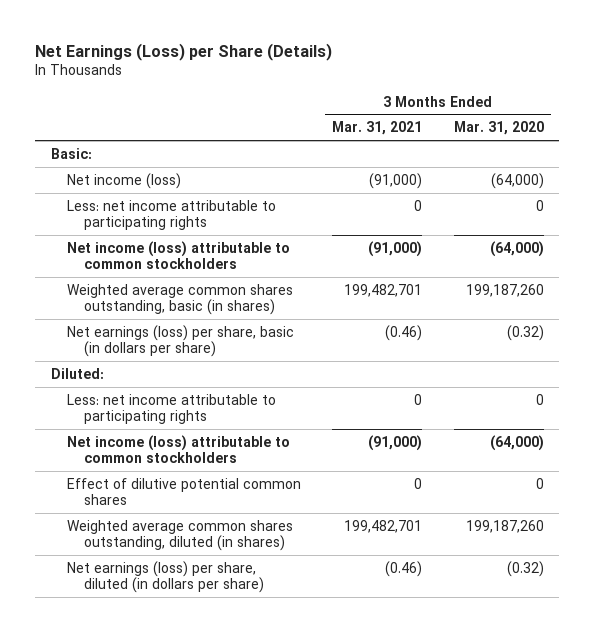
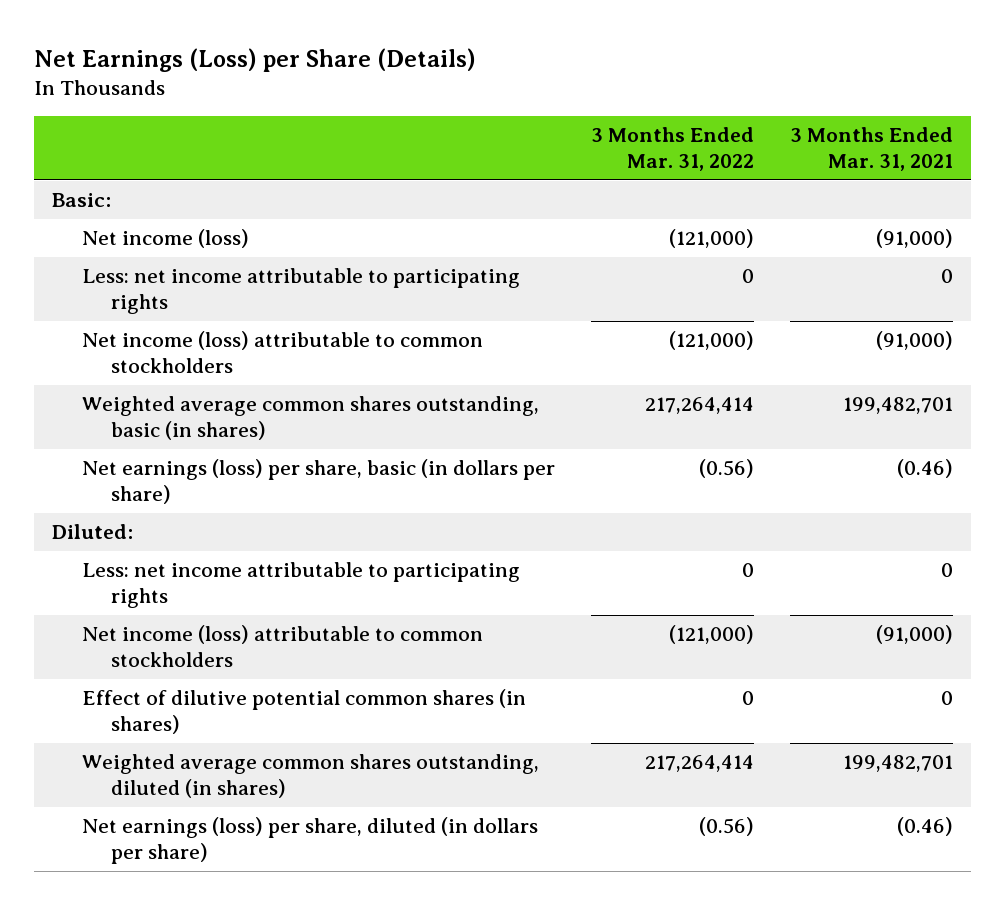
[453,121,544,136] Mar. 31, 2020 -> none
none -> [590,126,754,172] 3 Months Ended Mar. 31, 2022
[67,477,302,506] Effect of dilutive potential common shares -> [81,689,526,735] Effect of dilutive potential common shares (in shares)

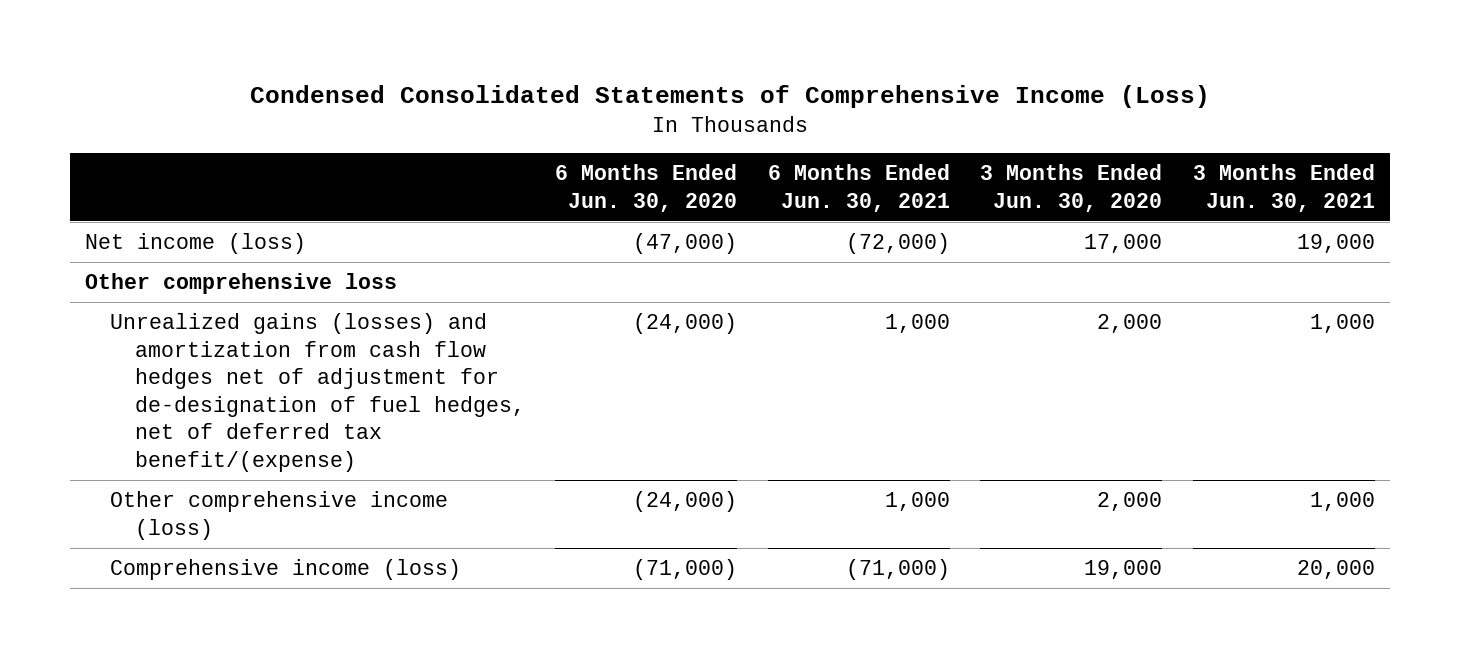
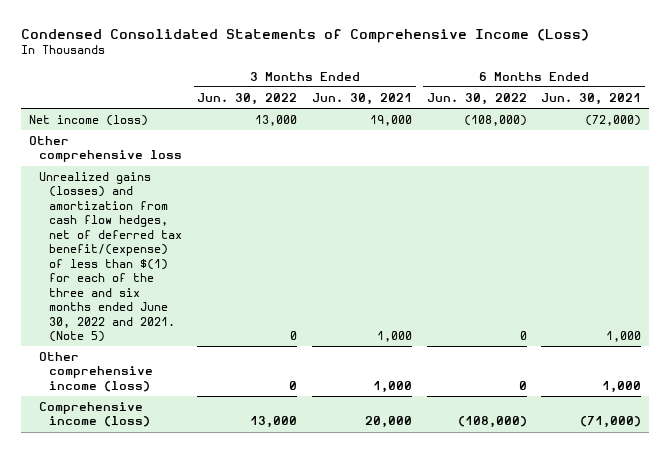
[555,164,738,212] 6 Months Ended Jun. 30, 2020 -> none
[980,164,1163,212] 3 Months Ended Jun. 30, 2020 -> none
none -> [197,92,298,105] Jun. 30, 2022
none -> [426,92,527,105] Jun. 30, 2022
[110,313,525,472] Unrealized gains (losses) and amortization from cash flow hedges net of adjustment for de-designation of fuel hedges, net of deferred tax benefit/(expense) -> [39,171,183,342] Unrealized gains (losses) and amortization from cash flow hedges, net of deferred tax benefit/(expense) of less than $(1) for each of the three and six months ended June 30, 2022 and 2021. (Note 5)

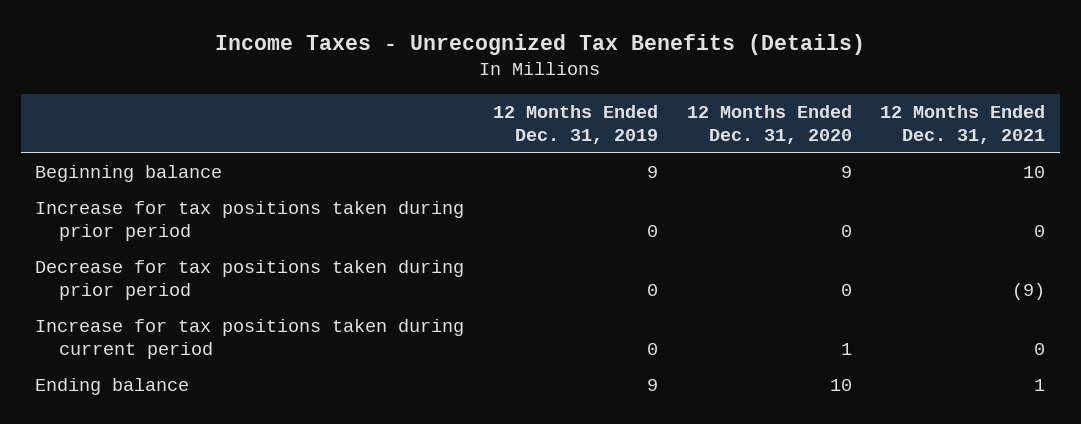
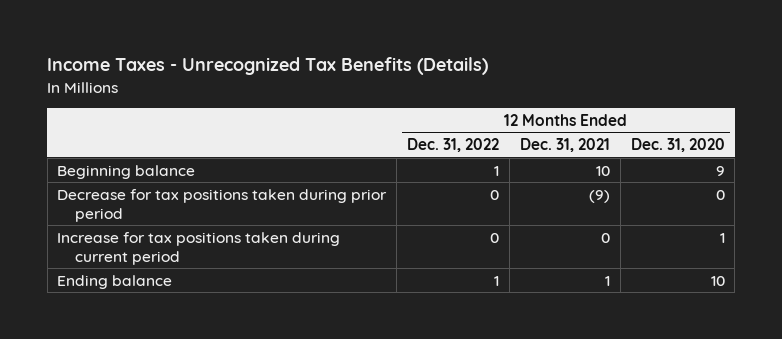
[493,105,659,144] 12 Months Ended Dec. 31, 2019 -> none
none -> [407,138,500,153] Dec. 31, 2022
[35,201,465,241] Increase for tax positions taken during prior period -> none

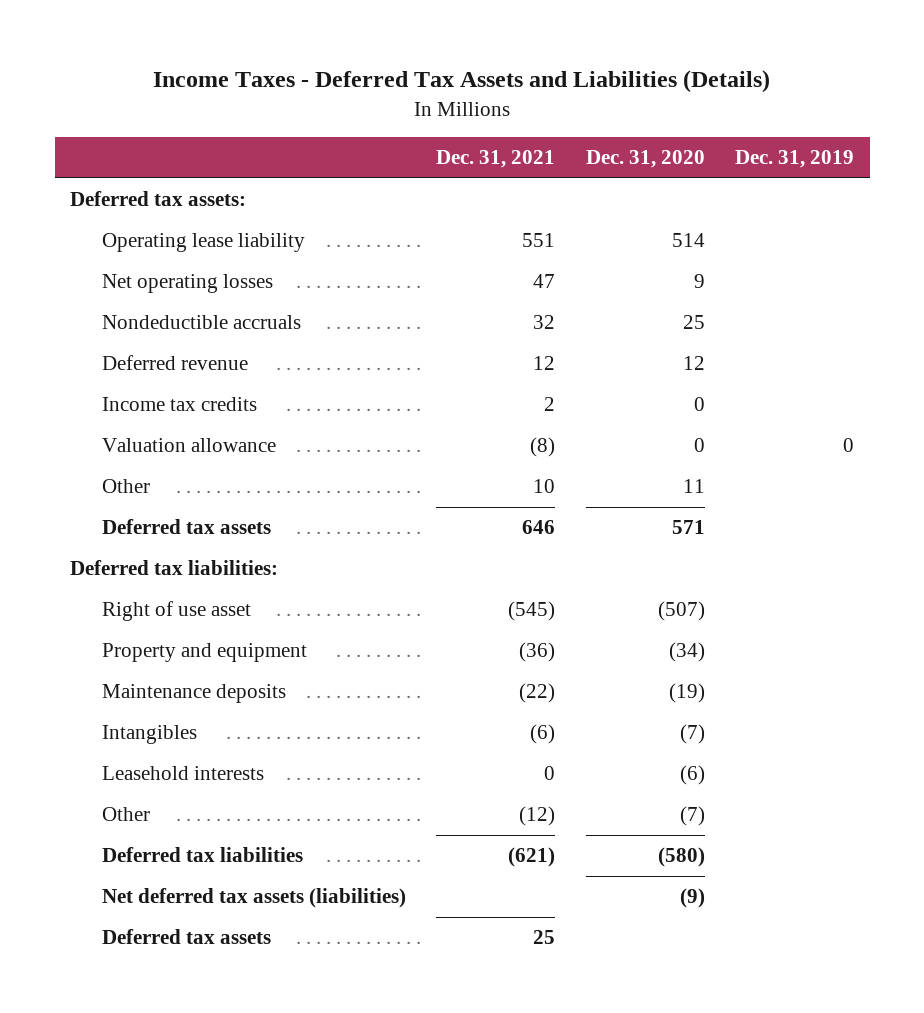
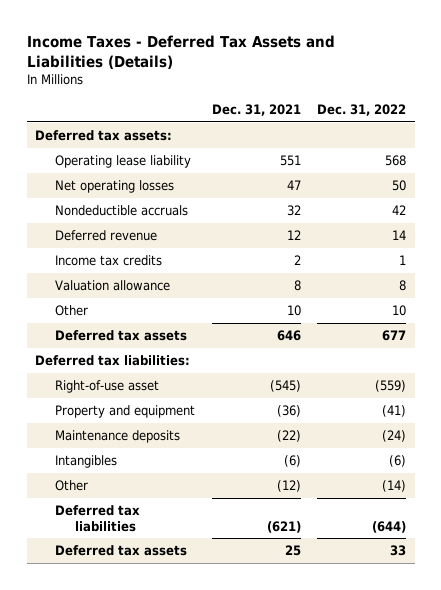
[585,150,705,169] Dec. 31, 2020 -> none
[735,150,855,169] Dec. 31, 2019 -> none
none -> [317,104,407,117] Dec. 31, 2022
[530,437,556,458] (8) -> [293,280,301,292] 8
[101,601,251,622] Right of use asset -> [54,380,159,394] Right-of-use asset
[101,766,264,781] Leasehold interests -> none
[101,888,406,909] Net deferred tax assets (liabilities) -> none

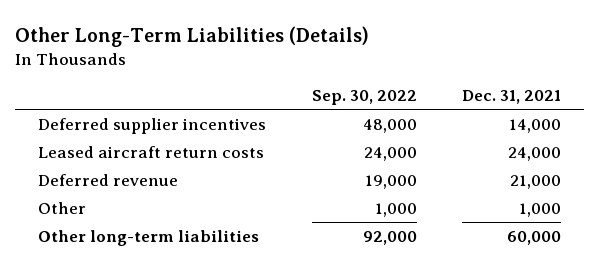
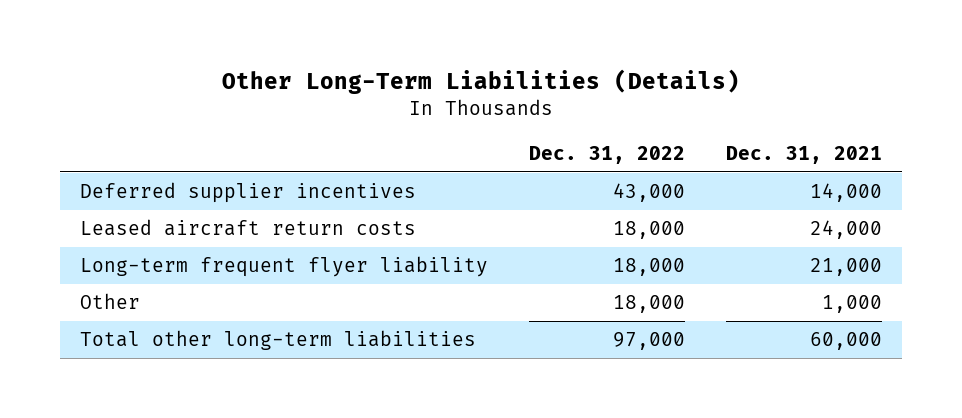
[311,90,417,106] Sep. 30, 2022 -> none
none -> [529,145,686,164] Dec. 31, 2022
[38,173,179,186] Deferred revenue -> [80,256,489,278] Long-term frequent flyer liability
[38,229,260,246] Other long-term liabilities -> [80,330,477,351] Total other long-term liabilities

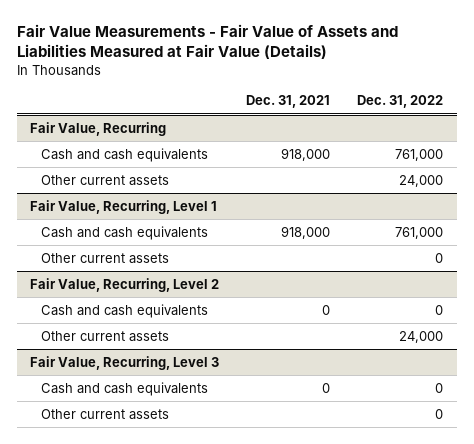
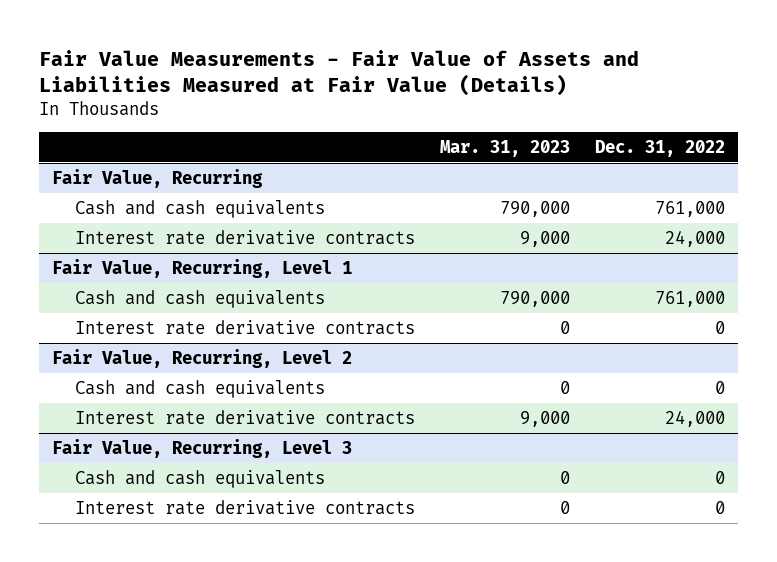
[246,95,331,109] Dec. 31, 2021 -> none
none -> [439,139,570,157] Mar. 31, 2023
[40,174,169,186] Other current assets -> [74,229,415,245] Interest rate derivative contracts
[40,252,169,264] Other current assets -> [74,319,415,335] Interest rate derivative contracts
[40,330,169,342] Other current assets -> [74,409,415,425] Interest rate derivative contracts
[40,408,169,420] Other current assets -> [74,499,415,515] Interest rate derivative contracts

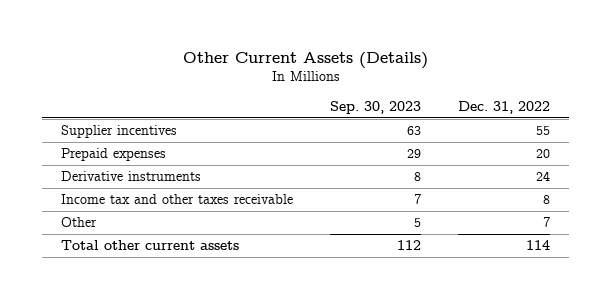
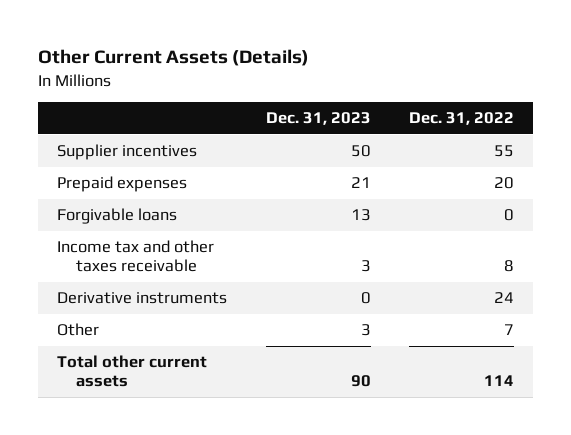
[330,100,422,114] Sep. 30, 2023 -> none
none -> [265,112,371,126] Dec. 31, 2023
none -> [57,208,178,225] Forgivable loans
[60,171,201,182] Derivative instruments -> [57,292,228,305] Derivative instruments

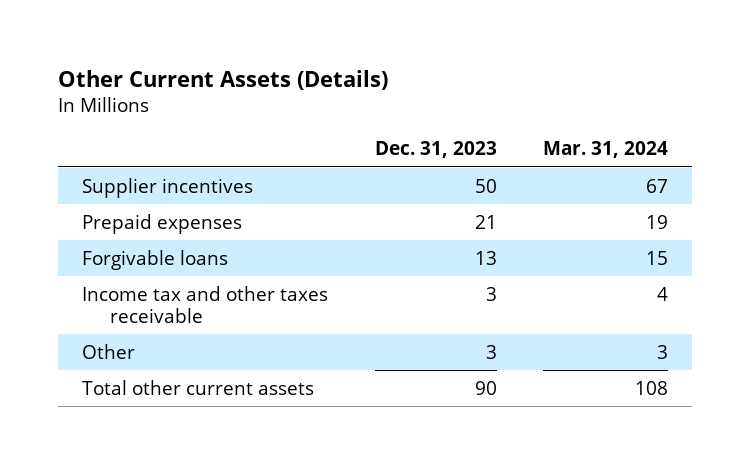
[409,112,515,126] Dec. 31, 2022 -> none
none -> [543,141,669,159] Mar. 31, 2024
[57,292,228,305] Derivative instruments -> none

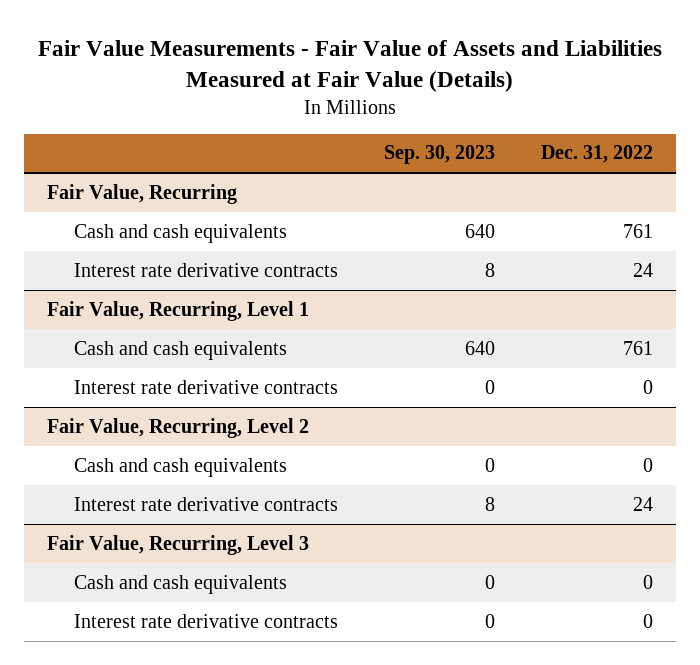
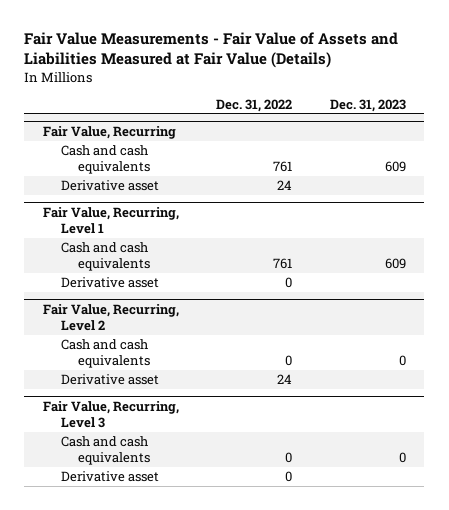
[383,145,495,165] Sep. 30, 2023 -> none
none -> [329,98,406,112] Dec. 31, 2023
[73,262,338,277] Interest rate derivative contracts -> [60,180,159,192] Derivative asset
[73,379,338,394] Interest rate derivative contracts -> [60,277,159,289] Derivative asset
[73,496,338,511] Interest rate derivative contracts -> [60,374,159,386] Derivative asset
[73,613,338,628] Interest rate derivative contracts -> [60,471,159,483] Derivative asset

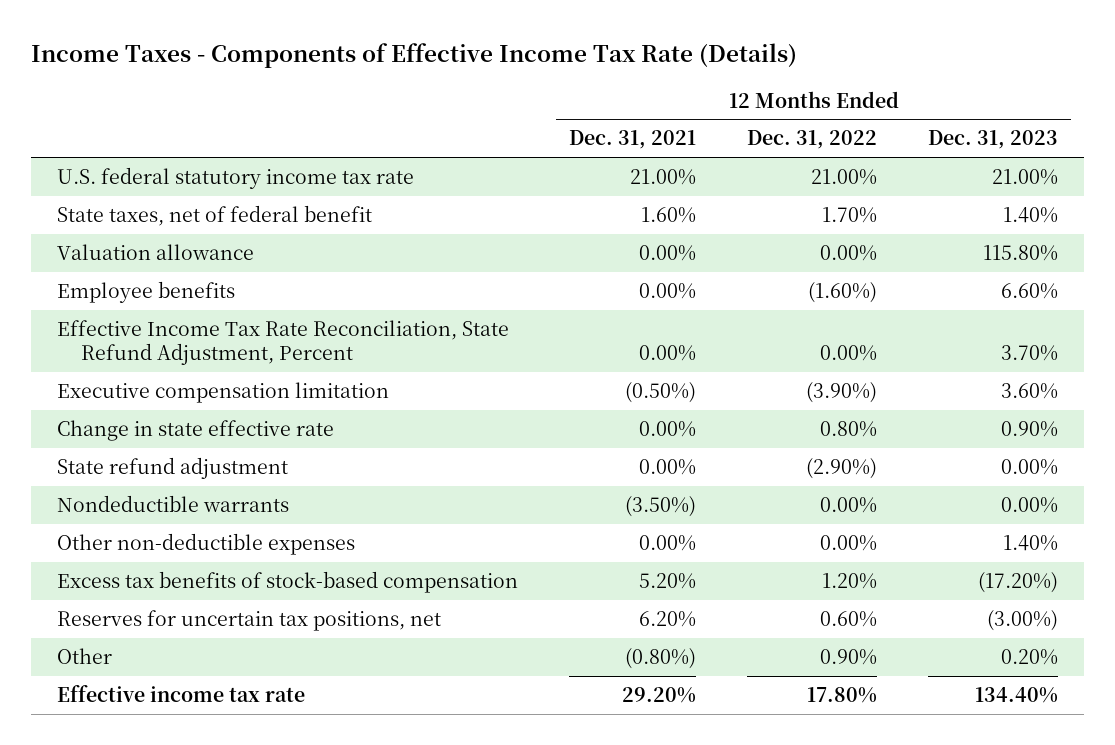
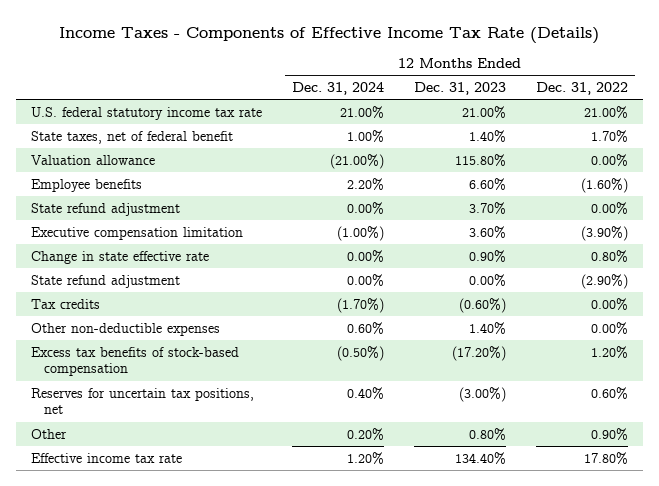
[569,130,697,150] Dec. 31, 2021 -> none
none -> [292,82,385,96] Dec. 31, 2024
[56,320,509,366] Effective Income Tax Rate Reconciliation, State Refund Adjustment, Percent -> [31,202,181,216] State refund adjustment
[56,495,289,513] Nondeductible warrants -> none
none -> [31,298,101,309] Tax credits
[1001,649,1059,666] 0.20% -> [468,427,506,441] 0.80%

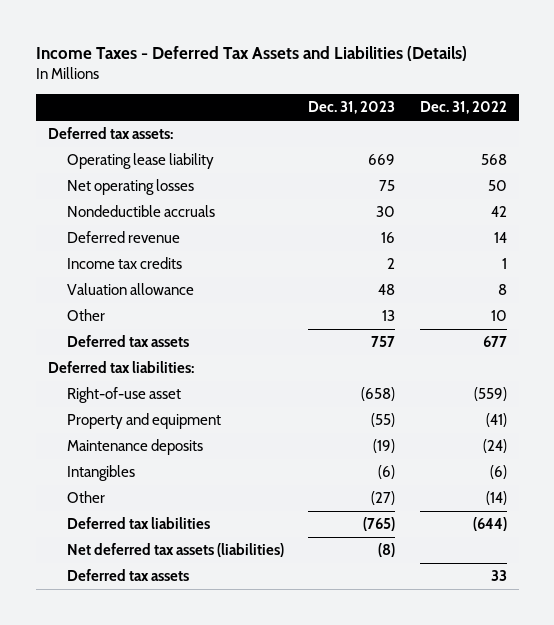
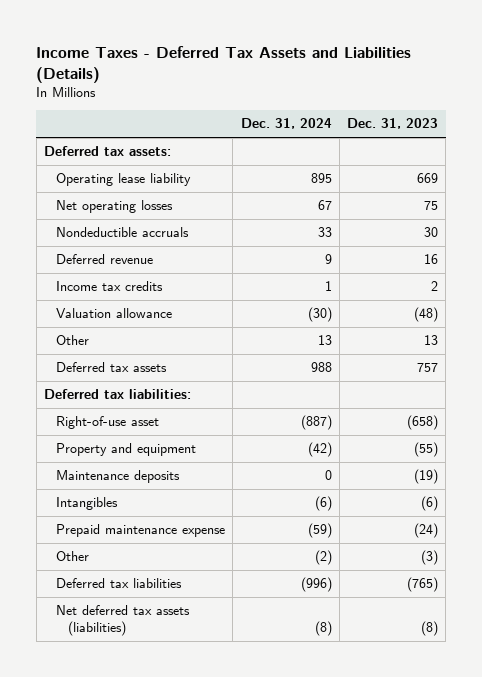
[419,101,507,115] Dec. 31, 2022 -> none
none -> [240,118,332,130] Dec. 31, 2024
[378,284,396,296] 48 -> [414,307,439,323] (48)
none -> [56,524,226,538] Prepaid maintenance expense
[371,491,396,506] (27) -> [421,550,439,566] (3)
[66,569,189,582] Deferred tax assets -> none

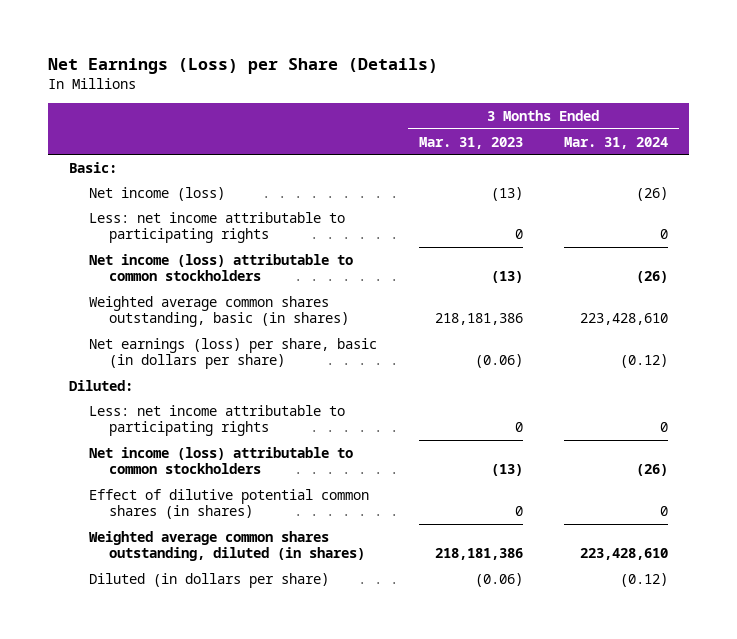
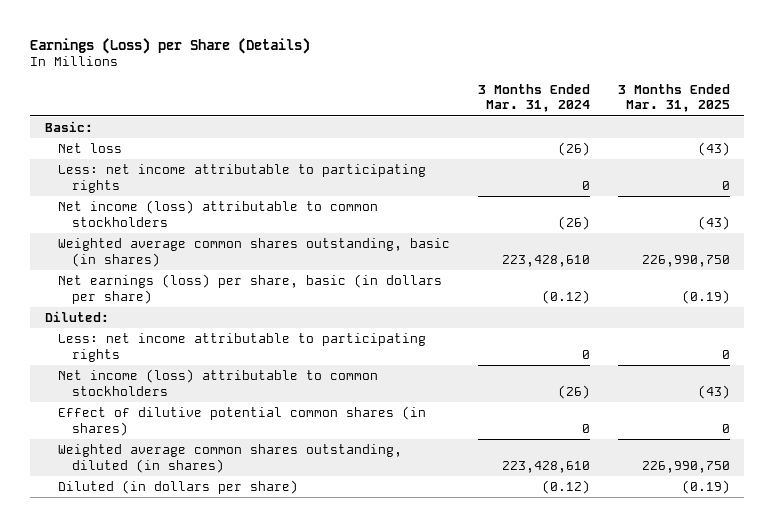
[47,57,438,74] Net Earnings (Loss) per Share (Details) -> [30,37,311,54] Earnings (Loss) per Share (Details)
[418,136,523,149] Mar. 31, 2023 -> none
none -> [618,83,731,113] 3 Months Ended Mar. 31, 2025
[88,186,225,201] Net income (loss) -> [58,143,123,154] Net loss

